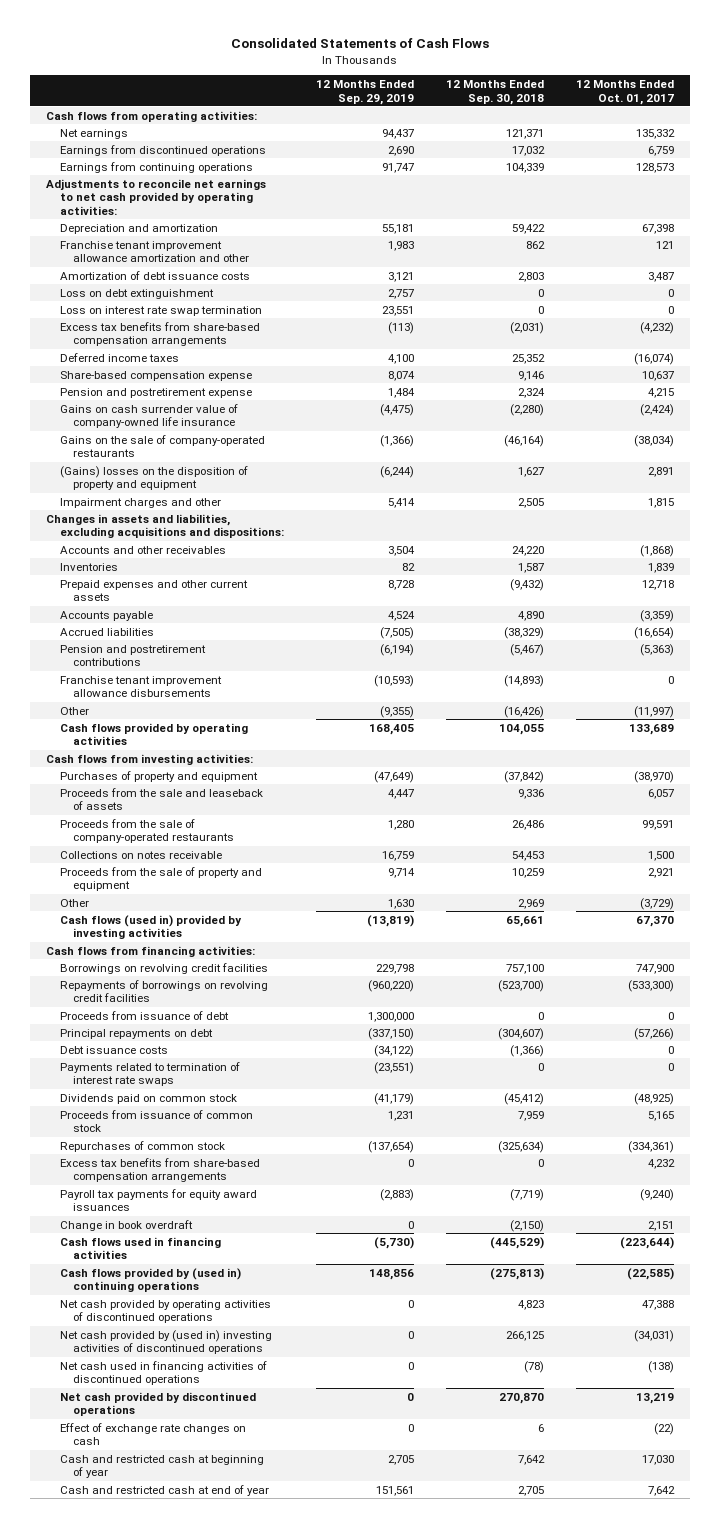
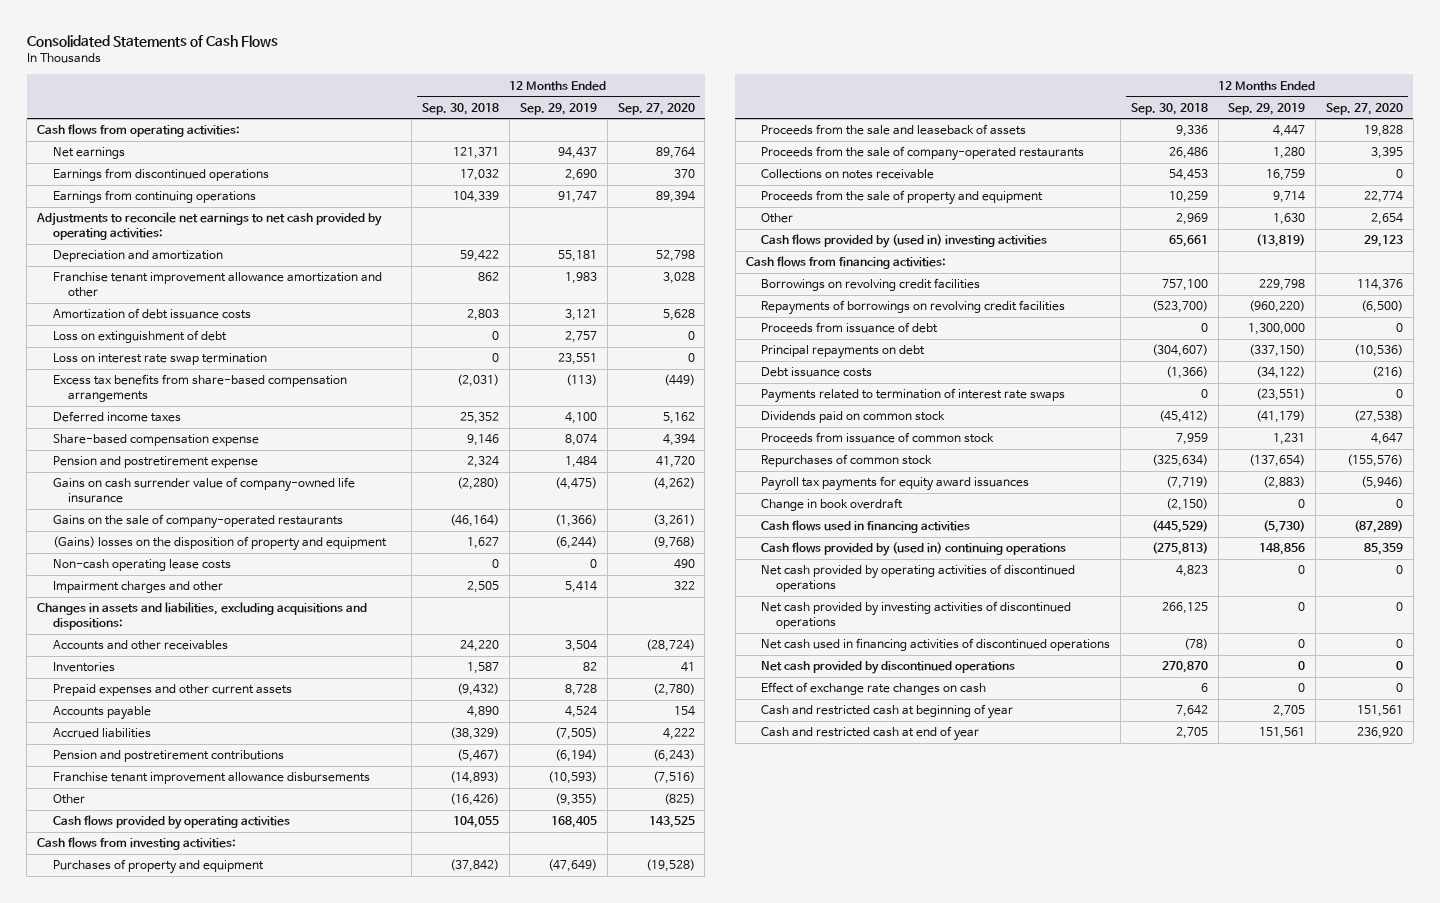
[576,79,675,105] 12 Months Ended Oct. 01, 2017 -> none
none -> [617,102,695,115] Sep. 27, 2020
[59,288,214,299] Loss on debt extinguishment -> [52,330,227,344] Loss on extinguishment of debt
none -> [52,559,231,572] Non-cash operating lease costs
[59,914,242,940] Cash flows (used in) provided by investing activities -> [761,234,1048,249] Cash flows provided by (used in) investing activities
[59,1157,260,1183] Excess tax benefits from share-based compensation arrangements -> none
[59,1329,272,1355] Net cash provided by (used in) investing activities of discontinued operations -> [761,601,1072,630] Net cash provided by investing activities of discontinued operations

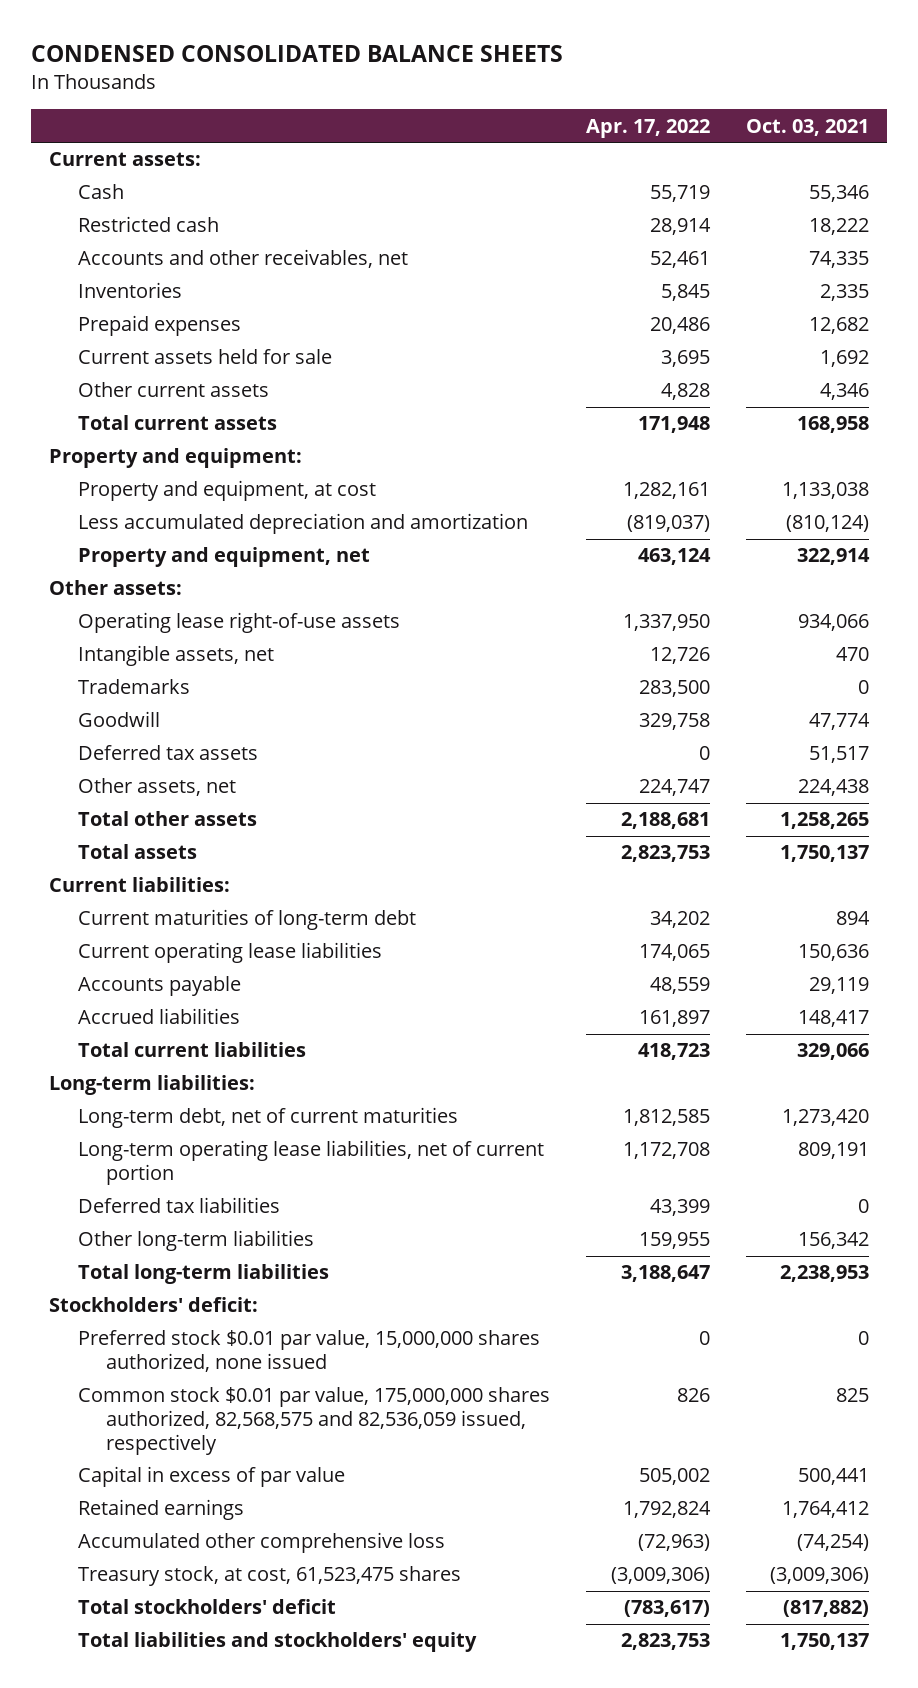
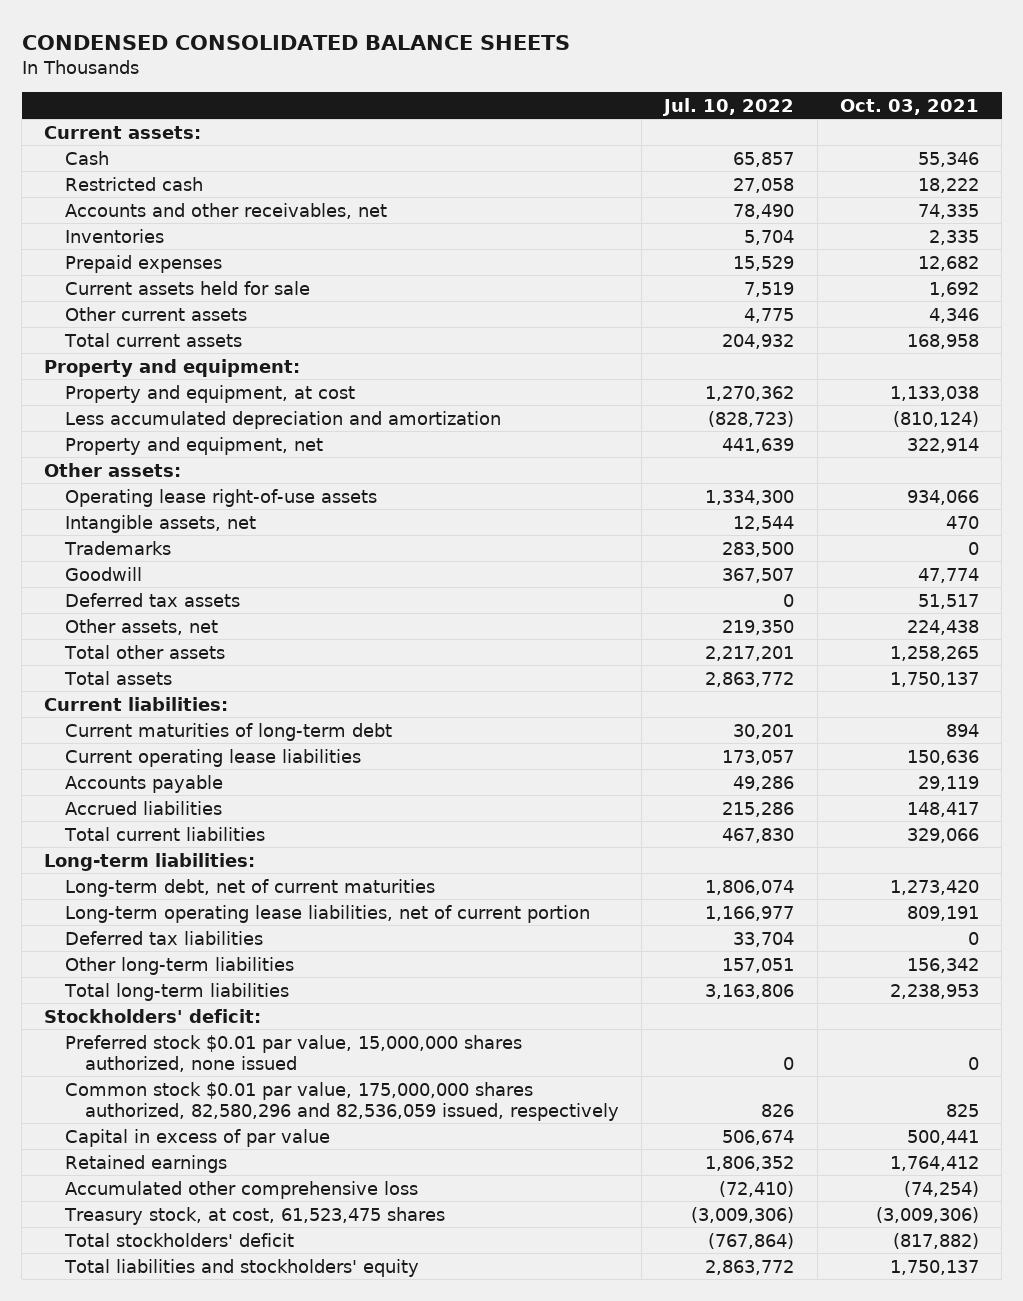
[585,118,710,138] Apr. 17, 2022 -> none
none -> [662,97,795,116] Jul. 10, 2022
[77,1387,550,1456] Common stock $0.01 par value, 175,000,000 shares authorized, 82,568,575 and 82,536,059 issued, respectively -> [64,1081,619,1121] Common stock $0.01 par value, 175,000,000 shares authorized, 82,580,296 and 82,536,059 issued, respectively

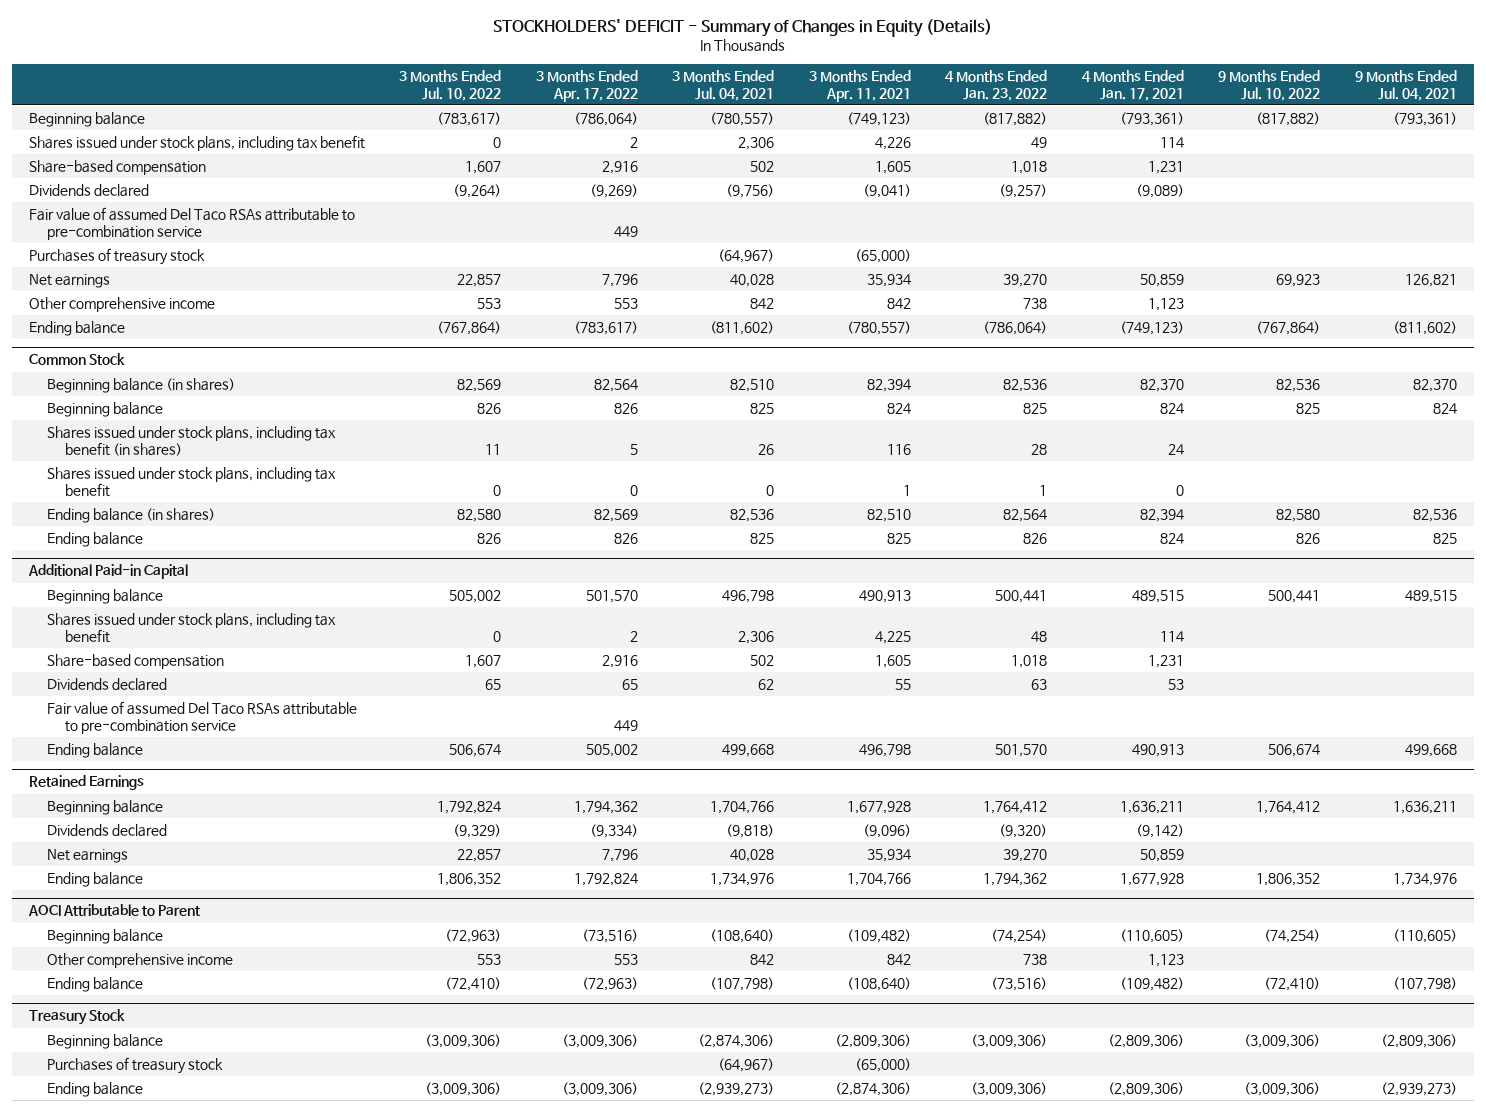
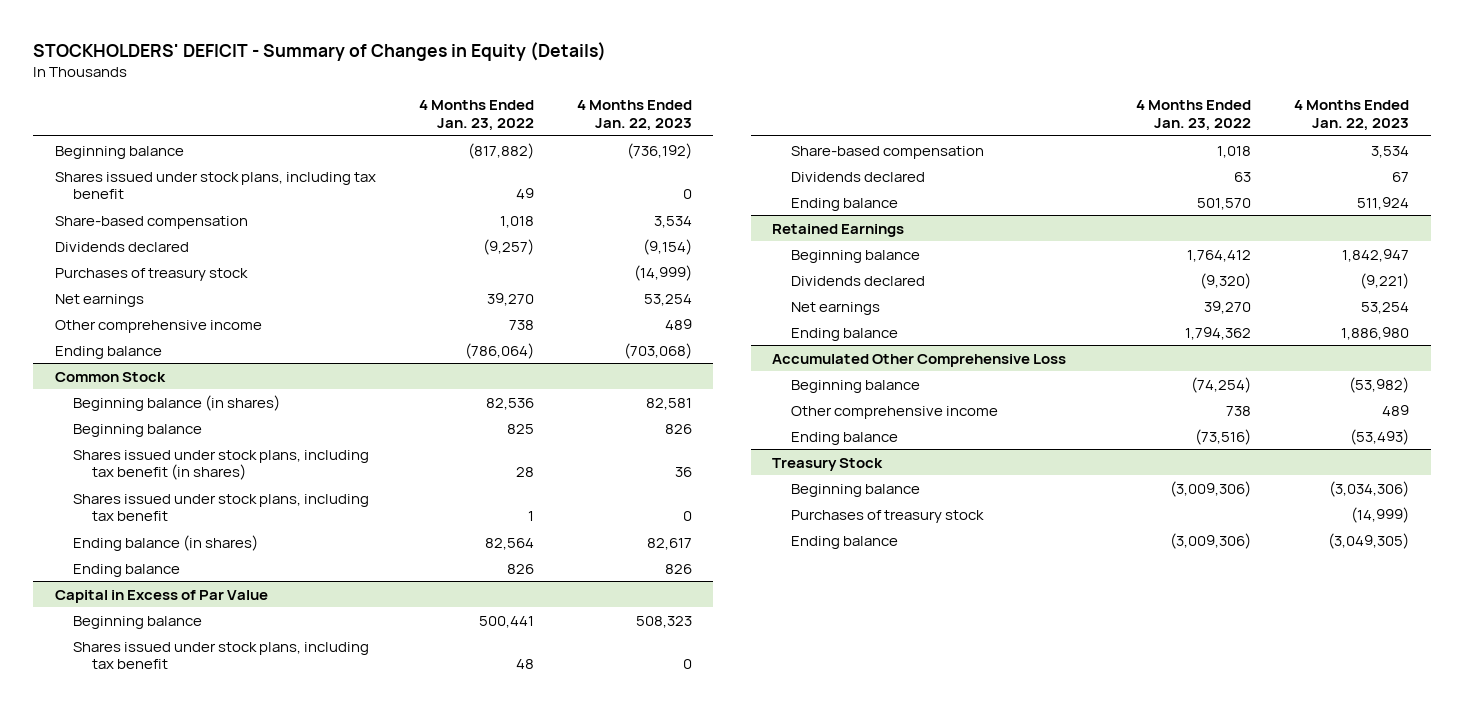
[399,69,502,101] 3 Months Ended Jul. 10, 2022 -> none
[535,69,638,102] 3 Months Ended Apr. 17, 2022 -> none
[672,69,775,101] 3 Months Ended Jul. 04, 2021 -> none
[808,69,911,102] 3 Months Ended Apr. 11, 2021 -> none
[1081,69,1184,101] 4 Months Ended Jan. 17, 2021 -> none
[1218,69,1321,101] 9 Months Ended Jul. 10, 2022 -> none
[1354,69,1457,101] 9 Months Ended Jul. 04, 2021 -> none
none -> [576,100,692,131] 4 Months Ended Jan. 22, 2023
[28,206,355,240] Fair value of assumed Del Taco RSAs attributable to pre-combination service -> none
[27,564,188,580] Additional Paid-in Capital -> [54,589,268,603] Capital in Excess of Par Value
[47,700,358,734] Fair value of assumed Del Taco RSAs attributable to pre-combination service -> none
[27,904,200,917] AOCI Attributable to Parent -> [772,353,1067,367] Accumulated Other Comprehensive Loss

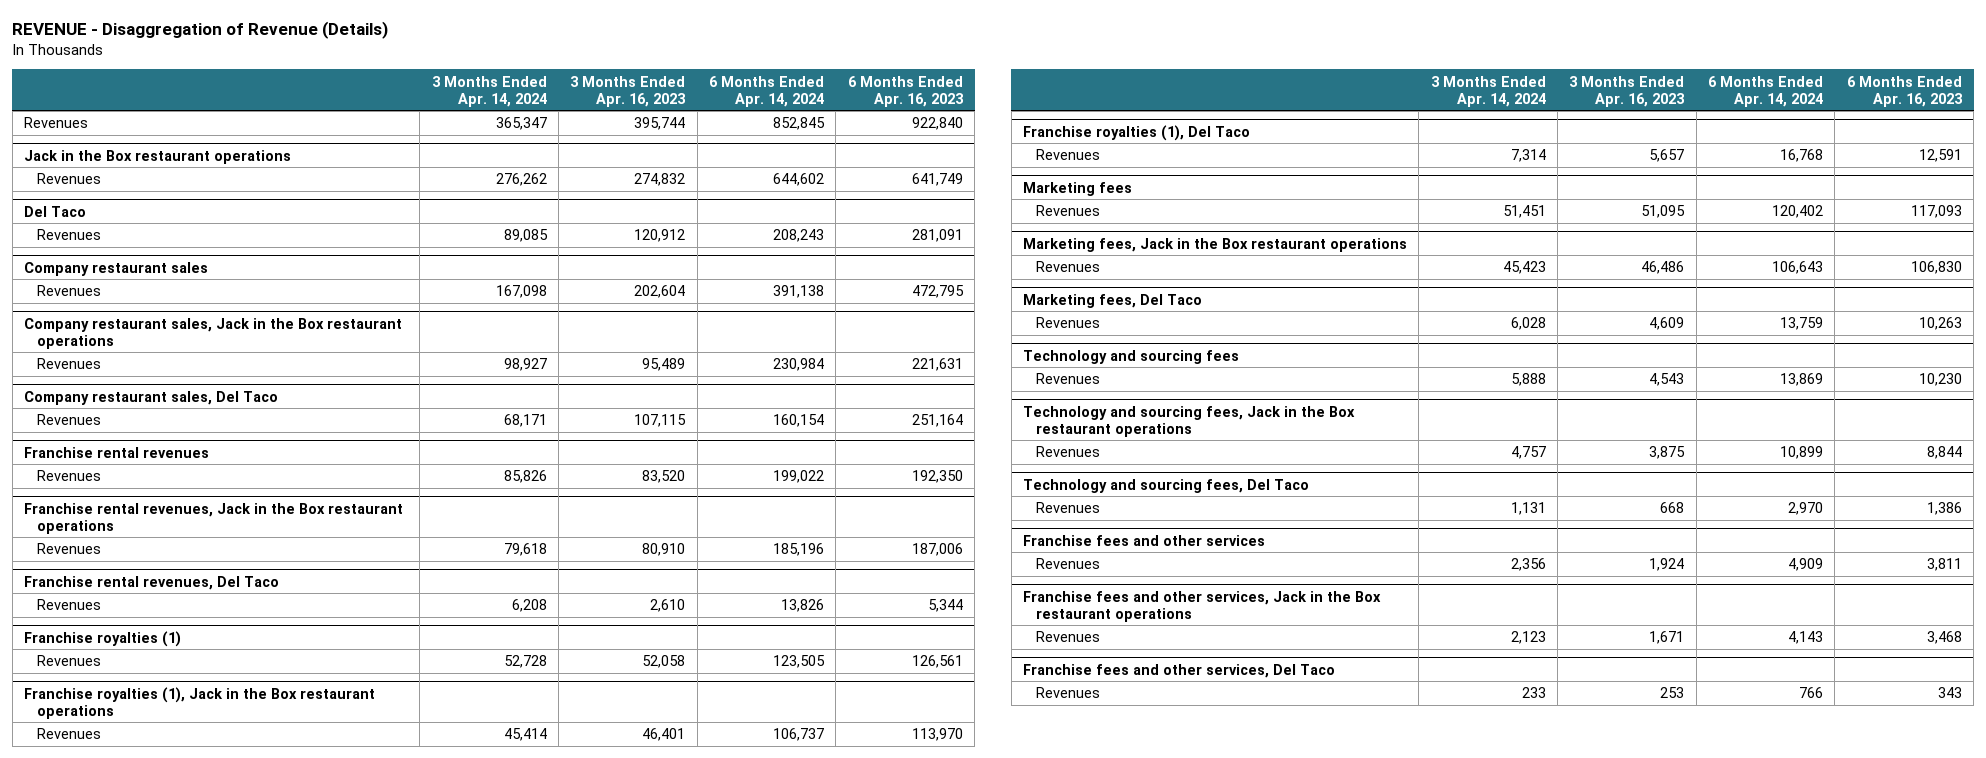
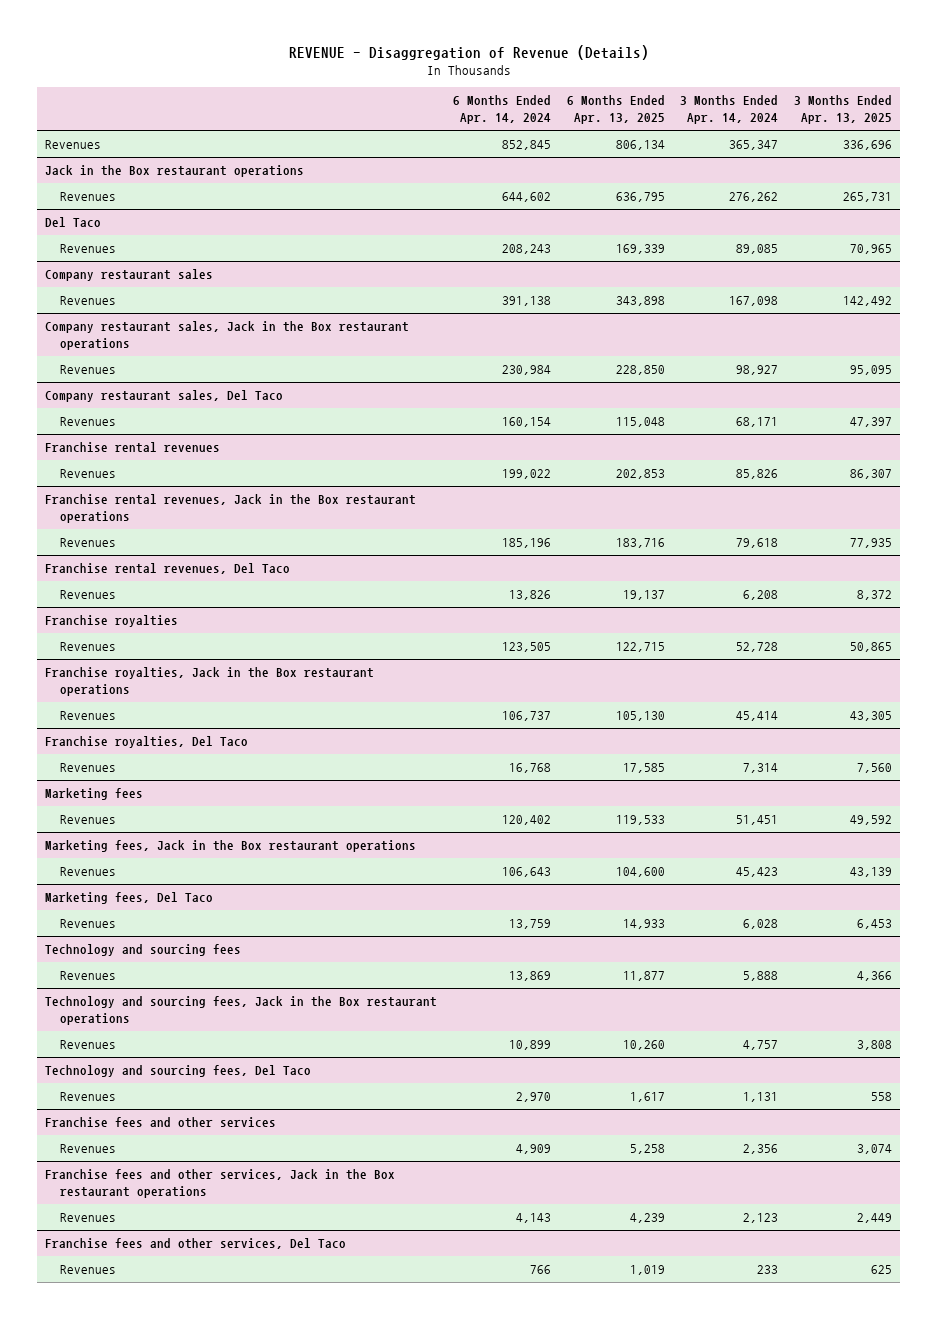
[570,75,687,107] 3 Months Ended Apr. 16, 2023 -> none
[847,75,964,107] 6 Months Ended Apr. 16, 2023 -> none
none -> [566,95,665,125] 6 Months Ended Apr. 13, 2025
none -> [794,95,893,125] 3 Months Ended Apr. 13, 2025
[23,630,181,647] Franchise royalties (1) -> [44,615,178,628] Franchise royalties
[23,686,375,719] Franchise royalties (1), Jack in the Box restaurant operations -> [44,667,374,696] Franchise royalties, Jack in the Box restaurant operations
[1023,124,1251,141] Franchise royalties (1), Del Taco -> [44,736,248,749] Franchise royalties, Del Taco

